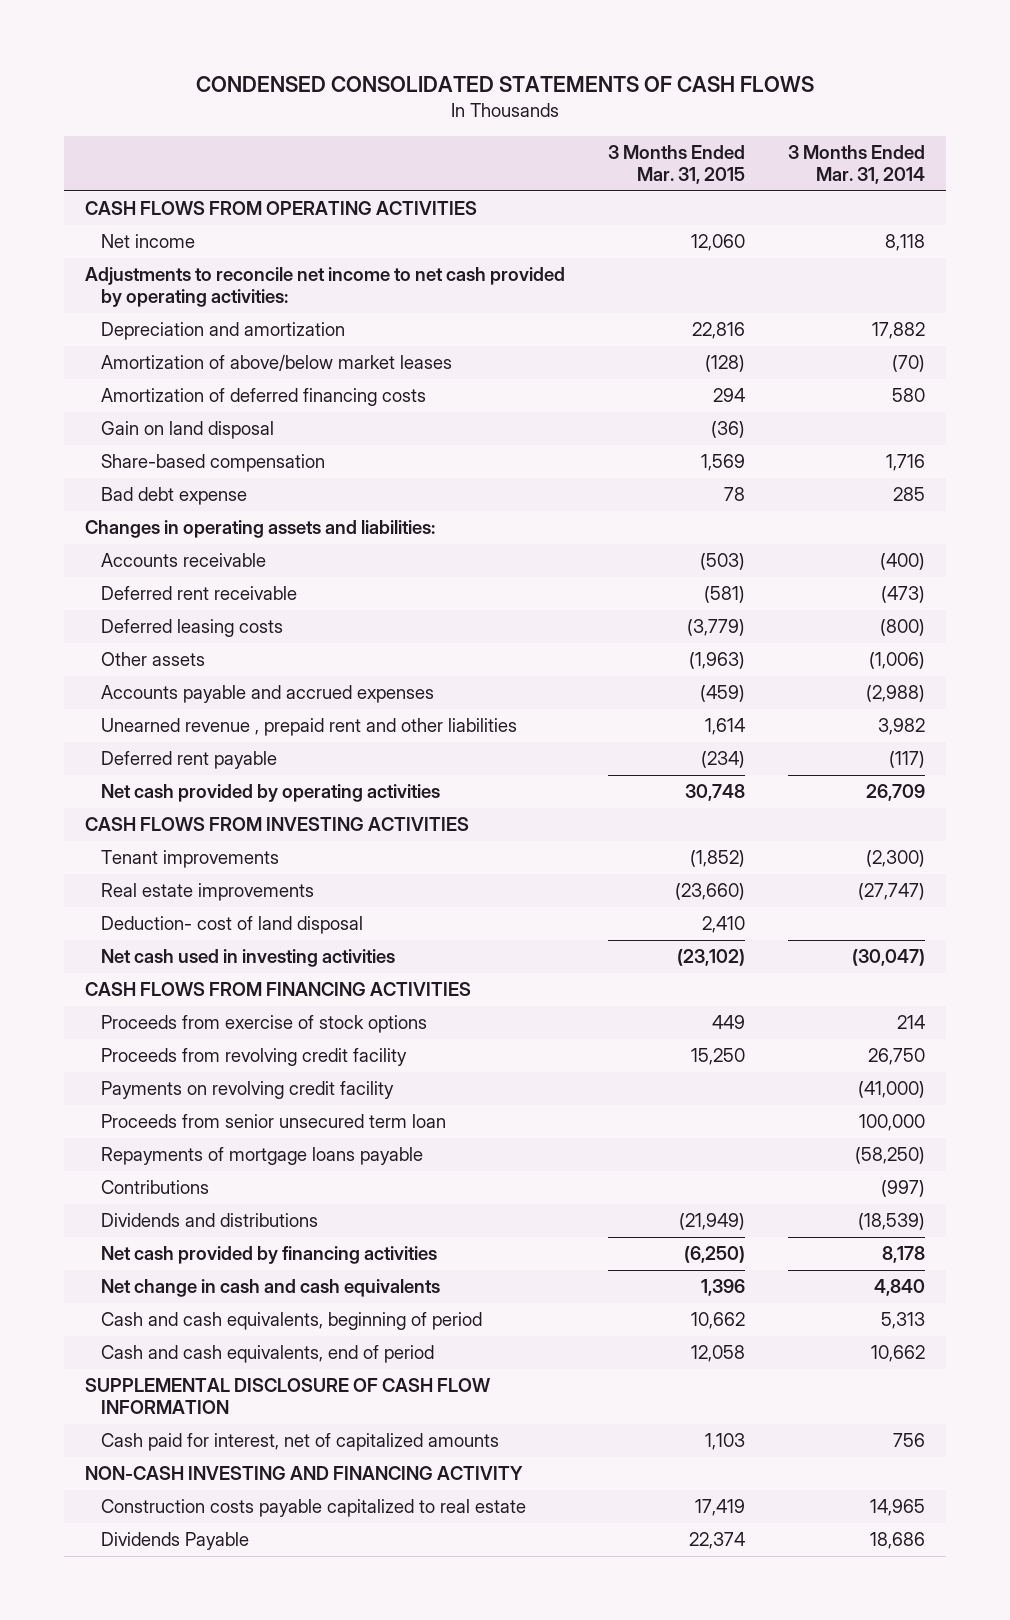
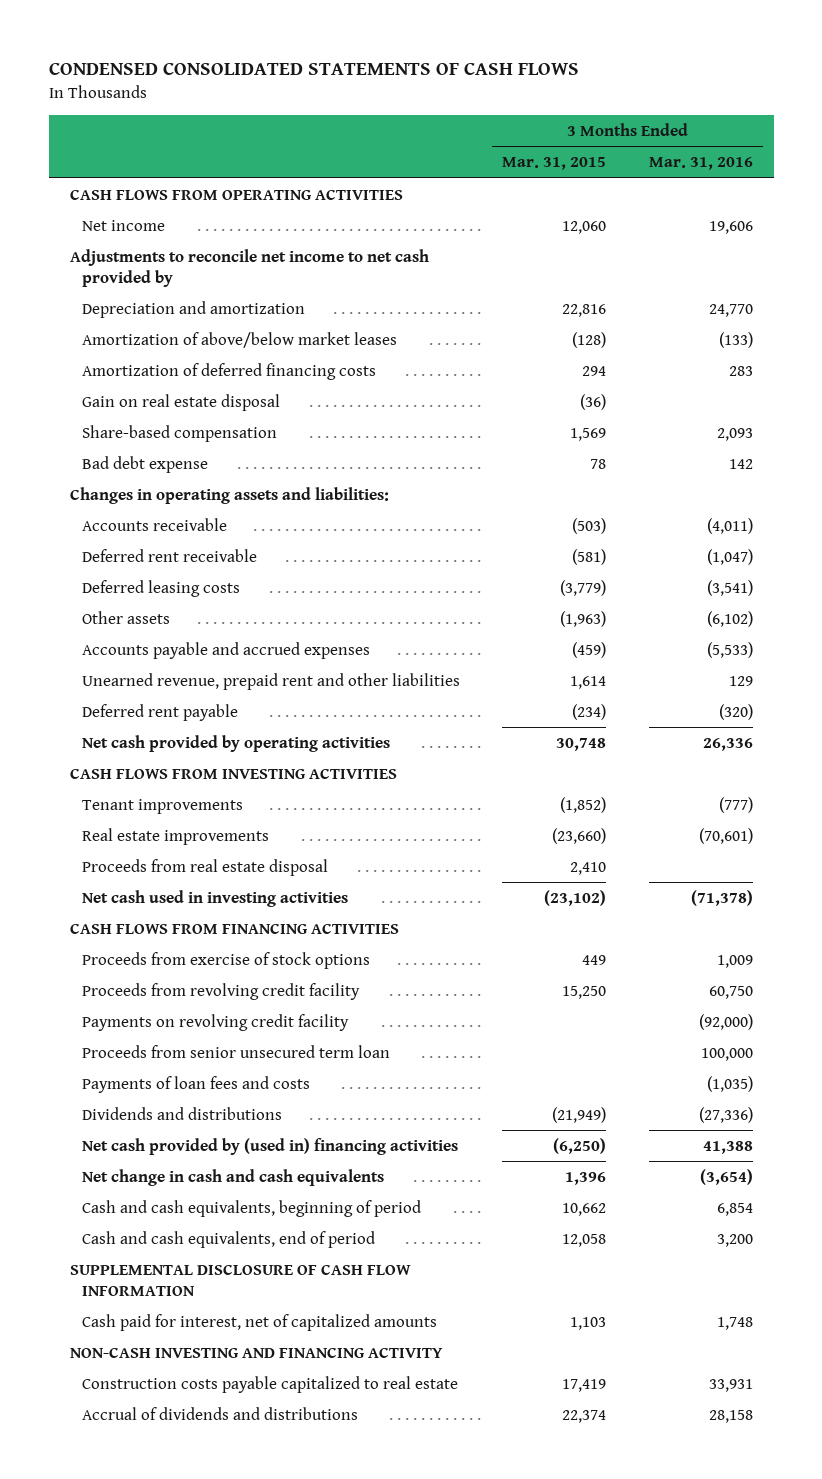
[787,144,925,184] 3 Months Ended Mar. 31, 2014 -> none
none -> [648,157,753,171] Mar. 31, 2016
[84,267,565,308] Adjustments to reconcile net income to net cash provided by operating activities: -> [69,248,429,287] Adjustments to reconcile net income to net cash provided by
[101,421,275,440] Gain on land disposal -> [82,393,281,411] Gain on real estate disposal
[101,718,518,737] Unearned revenue , prepaid rent and other liabilities -> [82,672,461,690] Unearned revenue, prepaid rent and other liabilities
[101,916,364,935] Deduction- cost of land disposal -> [82,858,329,876] Proceeds from real estate disposal
[101,1147,424,1166] Repayments of mortgage loans payable -> none
[101,1180,210,1195] Contributions -> none
none -> [82,1075,311,1093] Payments of loan fees and costs
[101,1246,438,1265] Net cash provided by financing activities -> [82,1137,459,1155] Net cash provided by (used in) financing activities
[101,1532,250,1551] Dividends Payable -> [82,1406,359,1420] Accrual of dividends and distributions

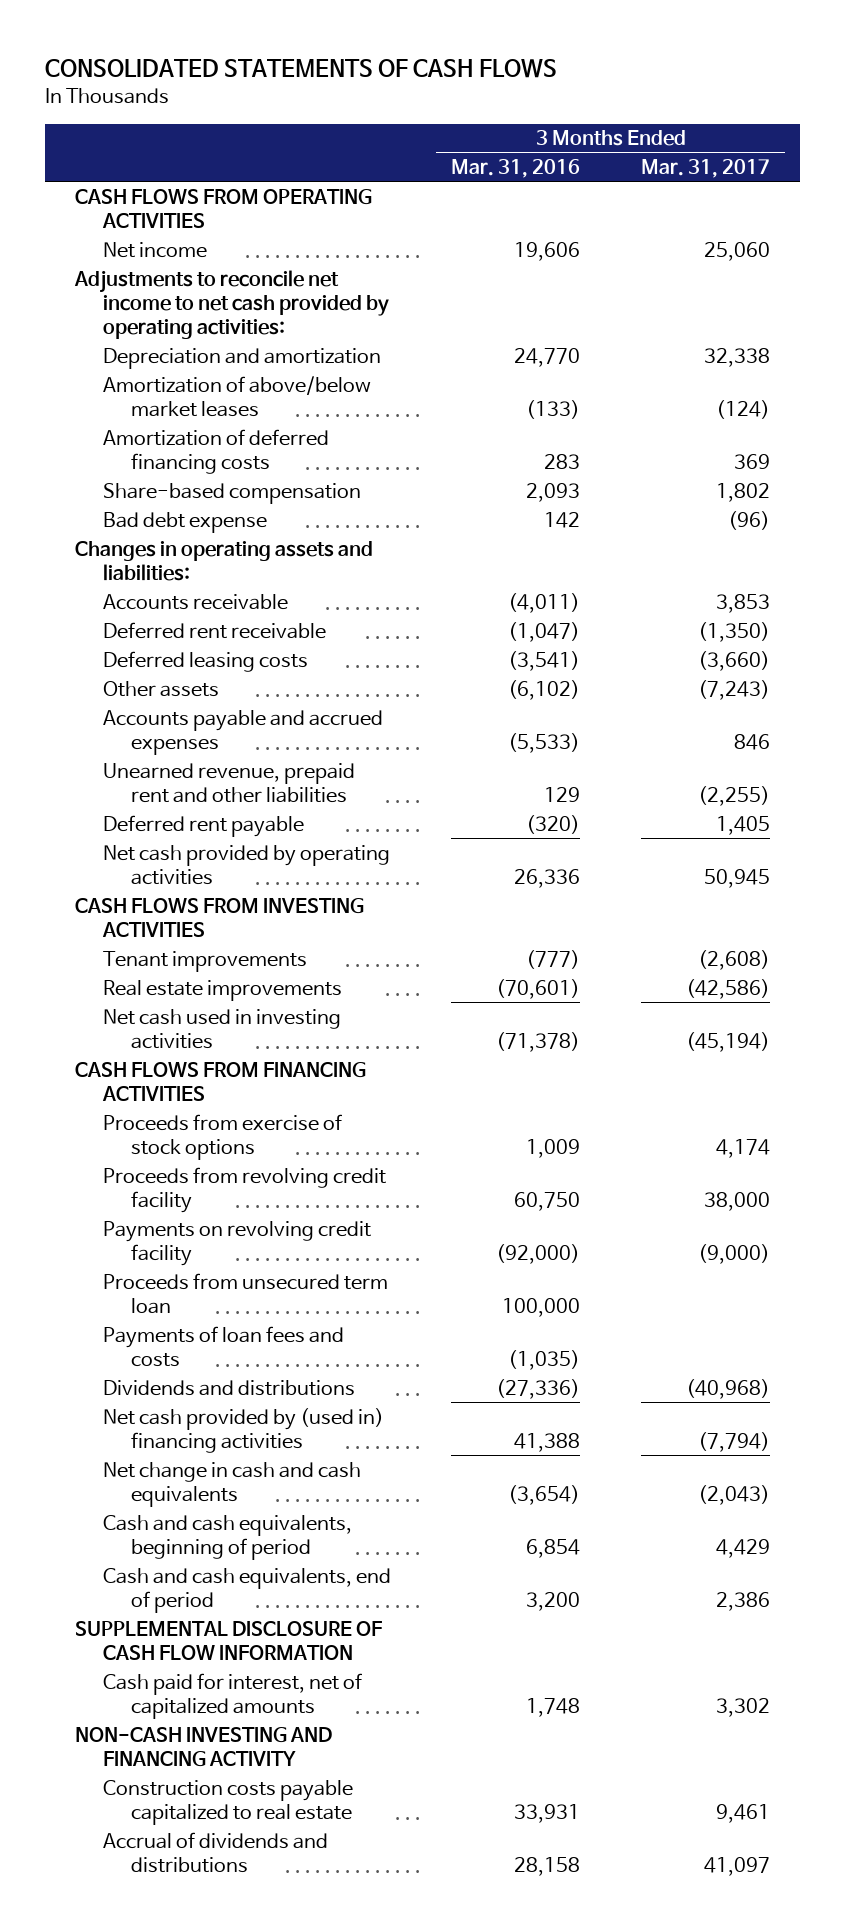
[48,62,579,76] CONDENSED CONSOLIDATED STATEMENTS OF CASH FLOWS -> [44,59,557,79] CONSOLIDATED STATEMENTS OF CASH FLOWS
[502,157,607,171] Mar. 31, 2015 -> none
none -> [640,159,770,179] Mar. 31, 2017
[69,248,429,287] Adjustments to reconcile net income to net cash provided by -> [74,269,390,339] Adjustments to reconcile net income to net cash provided by operating activities:
[82,393,281,411] Gain on real estate disposal -> none
[82,858,329,876] Proceeds from real estate disposal -> none
[82,1044,391,1058] Proceeds from senior unsecured term loan -> [103,1272,389,1314] Proceeds from unsecured term loan

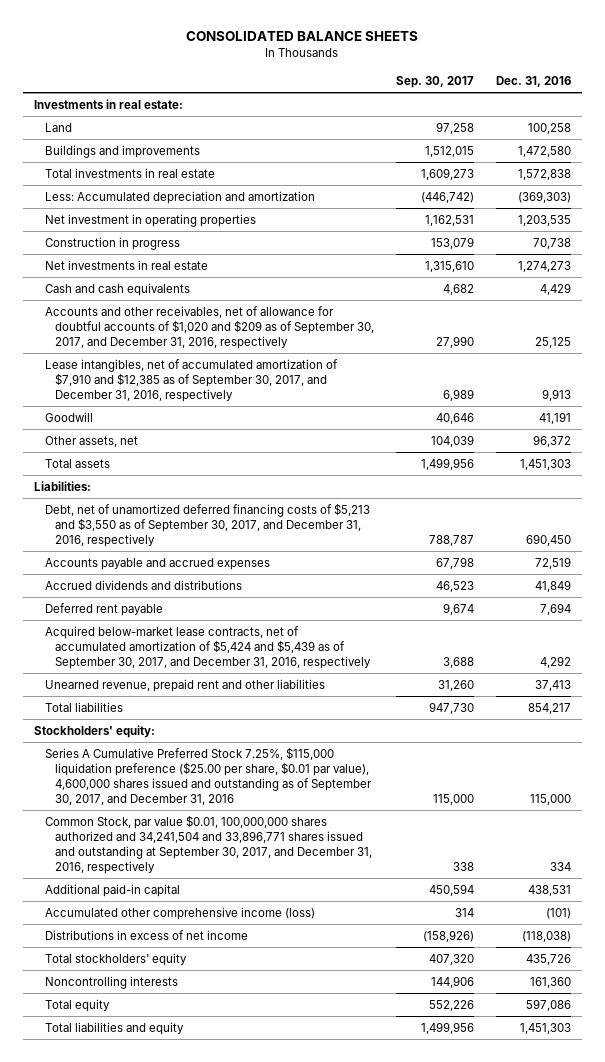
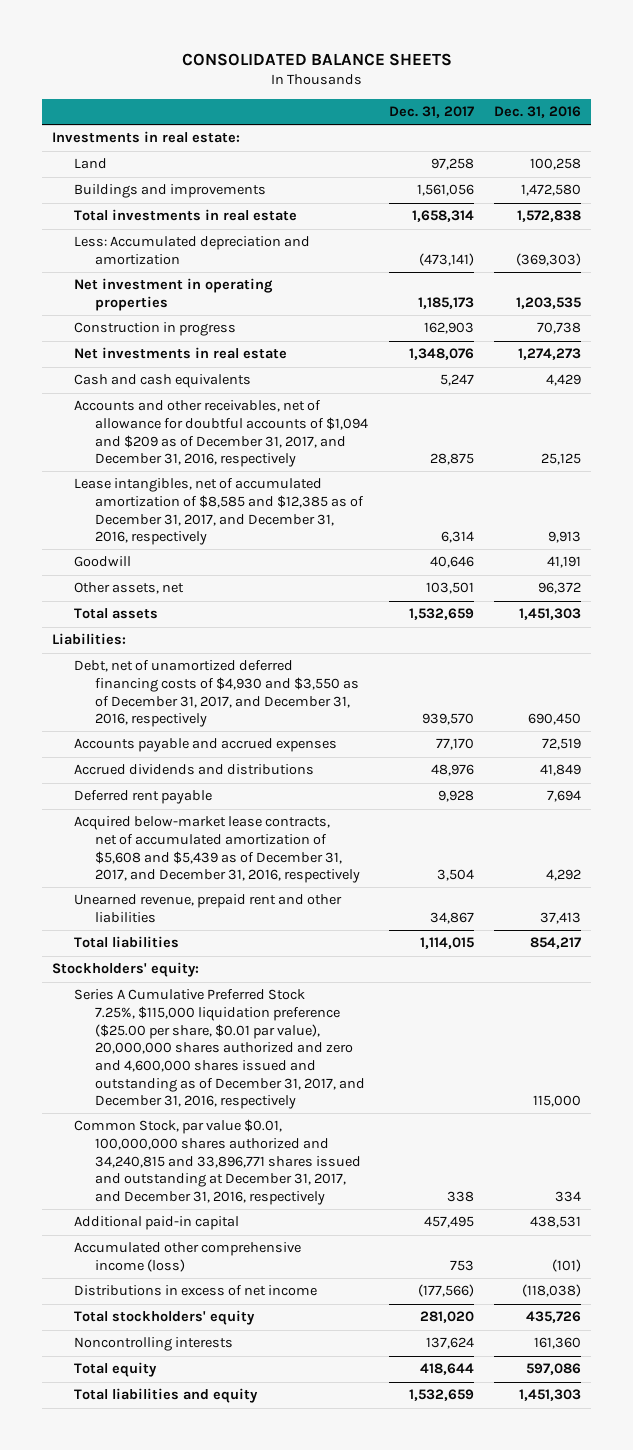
[396,75,475,88] Sep. 30, 2017 -> none
none -> [388,106,474,119] Dec. 31, 2017
[44,306,375,349] Accounts and other receivables, net of allowance for doubtful accounts of $1,020 and $209 as of September 30, 2017, and December 31, 2016, respectively -> [73,400,369,468] Accounts and other receivables, net of allowance for doubtful accounts of $1,094 and $209 as of December 31, 2017, and December 31, 2016, respectively
[44,359,338,402] Lease intangibles, net of accumulated amortization of $7,910 and $12,385 as of September 30, 2017, and December 31, 2016, respectively -> [73,478,365,546] Lease intangibles, net of accumulated amortization of $8,585 and $12,385 as of December 31, 2017, and December 31, 2016, respectively
[44,503,370,547] Debt, net of unamortized deferred financing costs of $5,213 and $3,550 as of September 30, 2017, and December 31, 2016, respectively -> [73,660,360,728] Debt, net of unamortized deferred financing costs of $4,930 and $3,550 as of December 31, 2017, and December 31, 2016, respectively
[44,626,372,669] Acquired below-market lease contracts, net of accumulated amortization of $5,424 and $5,439 as of September 30, 2017, and December 31, 2016, respectively -> [73,816,361,884] Acquired below-market lease contracts, net of accumulated amortization of $5,608 and $5,439 as of December 31, 2017, and December 31, 2016, respectively
[44,747,373,805] Series A Cumulative Preferred Stock 7.25%, $115,000 liquidation preference ($25.00 per share, $0.01 par value), 4,600,000 shares issued and outstanding as of September 30, 2017, and December 31, 2016 -> [73,989,366,1110] Series A Cumulative Preferred Stock 7.25%, $115,000 liquidation preference ($25.00 per share, $0.01 par value), 20,000,000 shares authorized and zero and 4,600,000 shares issued and outstanding as of December 31, 2017, and December 31, 2016, respectively
[44,815,373,874] Common Stock, par value $0.01, 100,000,000 shares authorized and 34,241,504 and 33,896,771 shares issued and outstanding at September 30, 2017, and December 31, 2016, respectively -> [73,1119,362,1205] Common Stock, par value $0.01, 100,000,000 shares authorized and 34,240,815 and 33,896,771 shares issued and outstanding at December 31, 2017, and December 31, 2016, respectively

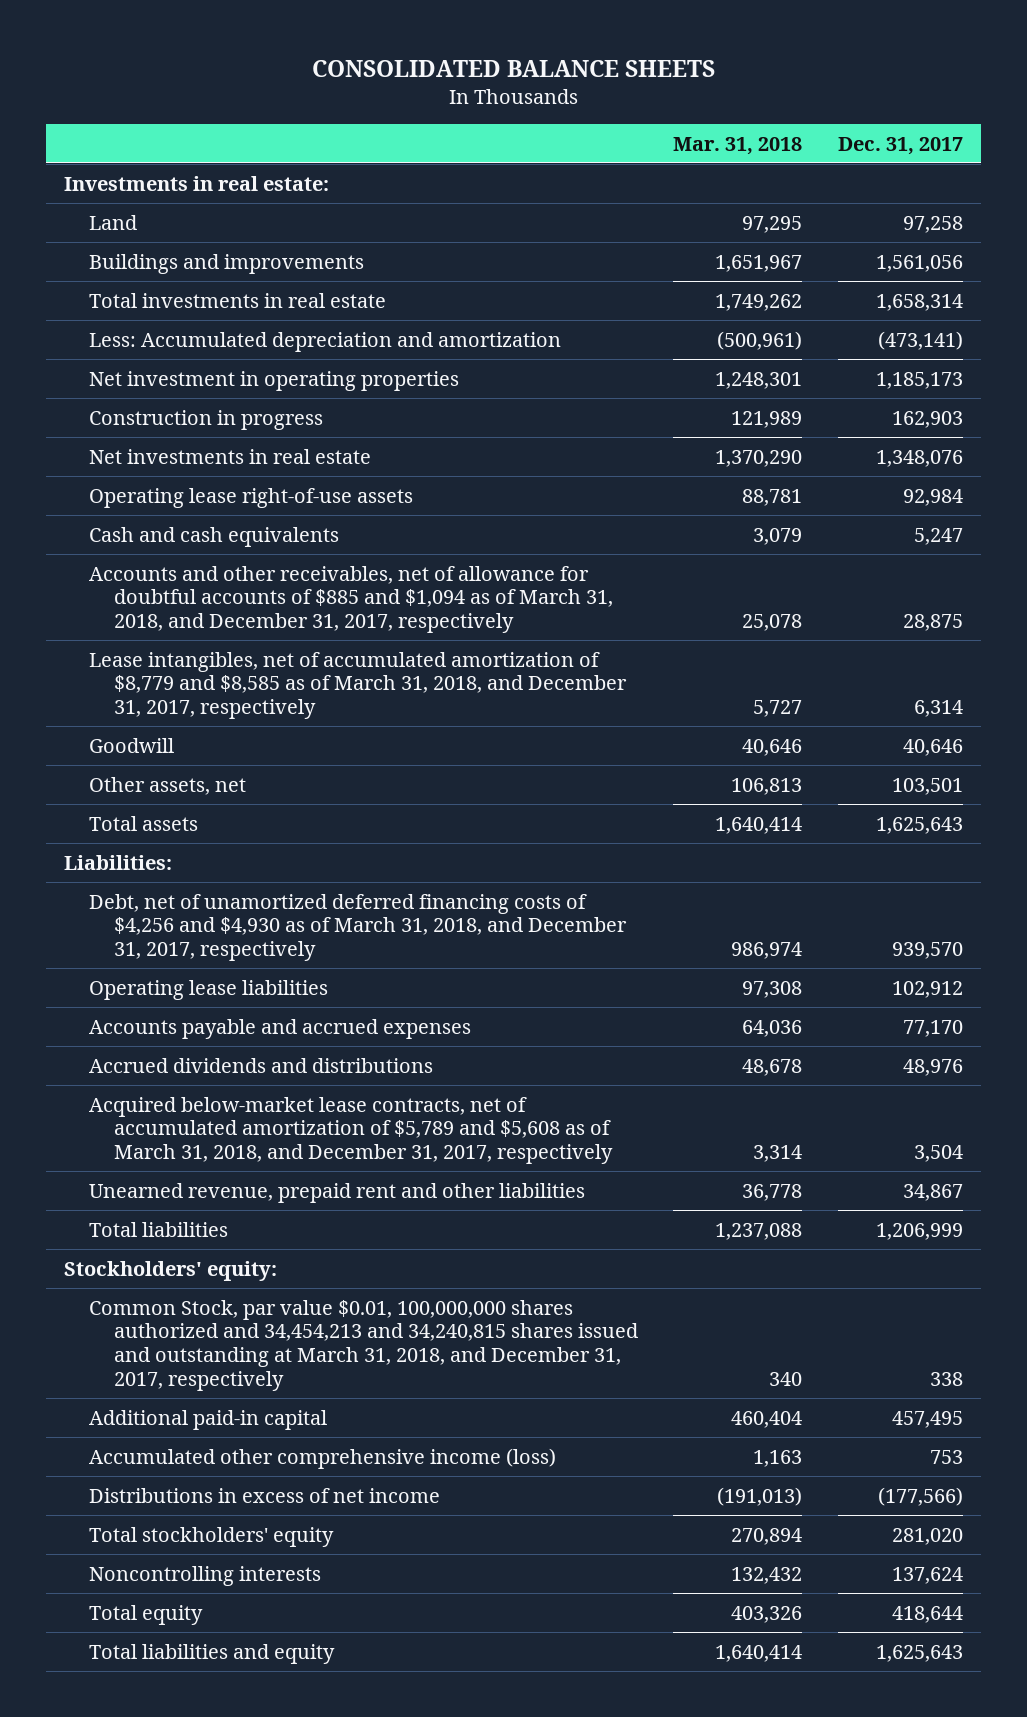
[494,106,582,119] Dec. 31, 2016 -> none
none -> [673,136,803,155] Mar. 31, 2018
none -> [88,487,413,508] Operating lease right-of-use assets
[73,400,369,468] Accounts and other receivables, net of allowance for doubtful accounts of $1,094 and $209 as of December 31, 2017, and December 31, 2016, respectively -> [88,565,613,634] Accounts and other receivables, net of allowance for doubtful accounts of $885 and $1,094 as of March 31, 2018, and December 31, 2017, respectively
[73,478,365,546] Lease intangibles, net of accumulated amortization of $8,585 and $12,385 as of December 31, 2017, and December 31, 2016, respectively -> [88,651,627,720] Lease intangibles, net of accumulated amortization of $8,779 and $8,585 as of March 31, 2018, and December 31, 2017, respectively
[408,608,474,621] 1,532,659 -> [876,816,964,834] 1,625,643
[73,660,360,728] Debt, net of unamortized deferred financing costs of $4,930 and $3,550 as of December 31, 2017, and December 31, 2016, respectively -> [88,893,627,962] Debt, net of unamortized deferred financing costs of $4,256 and $4,930 as of March 31, 2018, and December 31, 2017, respectively
none -> [88,979,328,1000] Operating lease liabilities
[73,790,212,805] Deferred rent payable -> none
[73,816,361,884] Acquired below-market lease contracts, net of accumulated amortization of $5,608 and $5,439 as of December 31, 2017, and December 31, 2016, respectively -> [88,1096,613,1165] Acquired below-market lease contracts, net of accumulated amortization of $5,789 and $5,608 as of March 31, 2018, and December 31, 2017, respectively
[419,937,474,950] 1,114,015 -> [876,1222,964,1240] 1,206,999
[73,989,366,1110] Series A Cumulative Preferred Stock 7.25%, $115,000 liquidation preference ($25.00 per share, $0.01 par value), 20,000,000 shares authorized and zero and 4,600,000 shares issued and outstanding as of December 31, 2017, and December 31, 2016, respectively -> none
[73,1119,362,1205] Common Stock, par value $0.01, 100,000,000 shares authorized and 34,240,815 and 33,896,771 shares issued and outstanding at December 31, 2017, and December 31, 2016, respectively -> [88,1299,638,1391] Common Stock, par value $0.01, 100,000,000 shares authorized and 34,454,213 and 34,240,815 shares issued and outstanding at March 31, 2018, and December 31, 2017, respectively
[408,1389,474,1402] 1,532,659 -> [876,1644,964,1662] 1,625,643

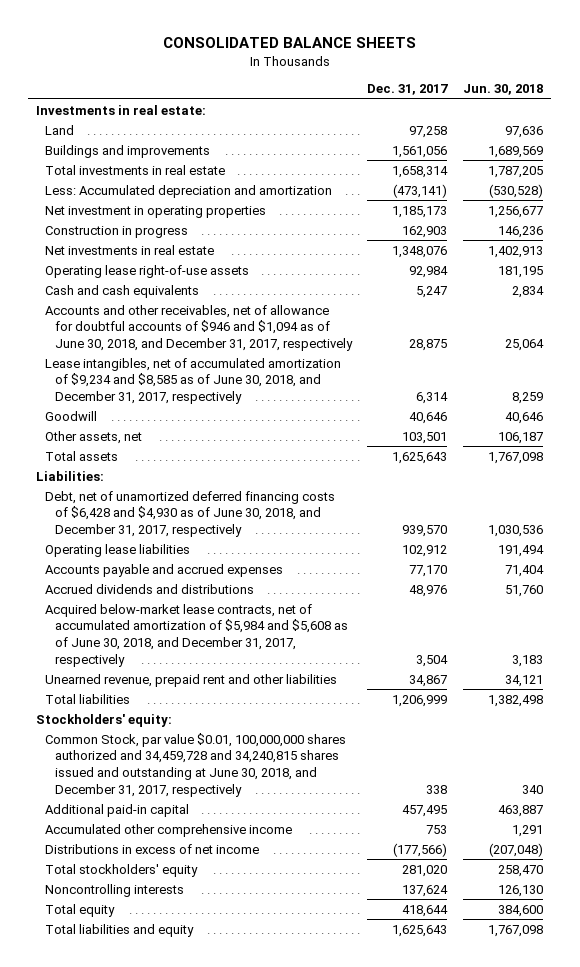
[673,136,803,155] Mar. 31, 2018 -> none
none -> [463,84,544,96] Jun. 30, 2018
[88,565,613,634] Accounts and other receivables, net of allowance for doubtful accounts of $885 and $1,094 as of March 31, 2018, and December 31, 2017, respectively -> [45,304,353,351] Accounts and other receivables, net of allowance for doubtful accounts of $946 and $1,094 as of June 30, 2018, and December 31, 2017, respectively
[88,651,627,720] Lease intangibles, net of accumulated amortization of $8,779 and $8,585 as of March 31, 2018, and December 31, 2017, respectively -> [45,357,342,404] Lease intangibles, net of accumulated amortization of $9,234 and $8,585 as of June 30, 2018, and December 31, 2017, respectively
[88,893,627,962] Debt, net of unamortized deferred financing costs of $4,256 and $4,930 as of March 31, 2018, and December 31, 2017, respectively -> [45,490,336,537] Debt, net of unamortized deferred financing costs of $6,428 and $4,930 as of June 30, 2018, and December 31, 2017, respectively
[88,1096,613,1165] Acquired below-market lease contracts, net of accumulated amortization of $5,789 and $5,608 as of March 31, 2018, and December 31, 2017, respectively -> [45,603,348,667] Acquired below-market lease contracts, net of accumulated amortization of $5,984 and $5,608 as of June 30, 2018, and December 31, 2017, respectively
[88,1299,638,1391] Common Stock, par value $0.01, 100,000,000 shares authorized and 34,454,213 and 34,240,815 shares issued and outstanding at March 31, 2018, and December 31, 2017, respectively -> [45,732,347,797] Common Stock, par value $0.01, 100,000,000 shares authorized and 34,459,728 and 34,240,815 shares issued and outstanding at June 30, 2018, and December 31, 2017, respectively
[88,1447,556,1469] Accumulated other comprehensive income (loss) -> [45,823,293,837] Accumulated other comprehensive income

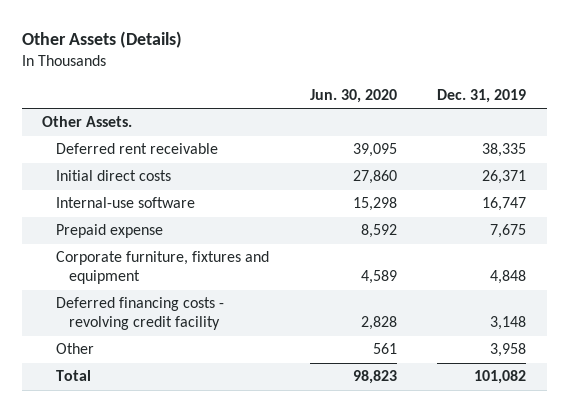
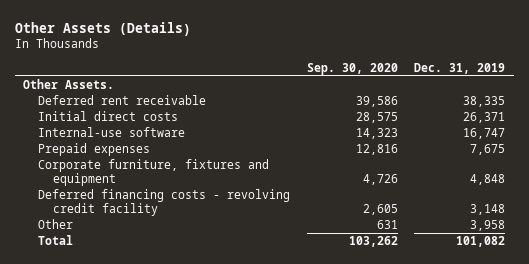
[309,88,397,103] Jun. 30, 2020 -> none
none -> [306,62,398,75] Sep. 30, 2020
[55,224,163,239] Prepaid expense -> [38,143,151,157] Prepaid expenses

